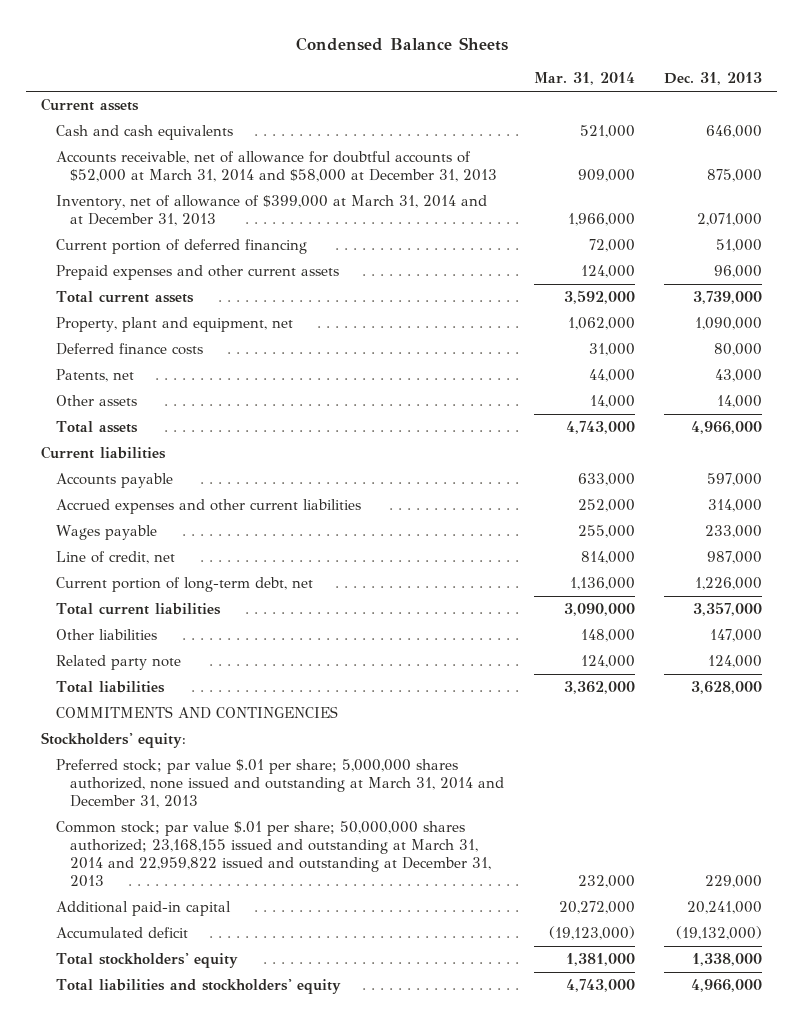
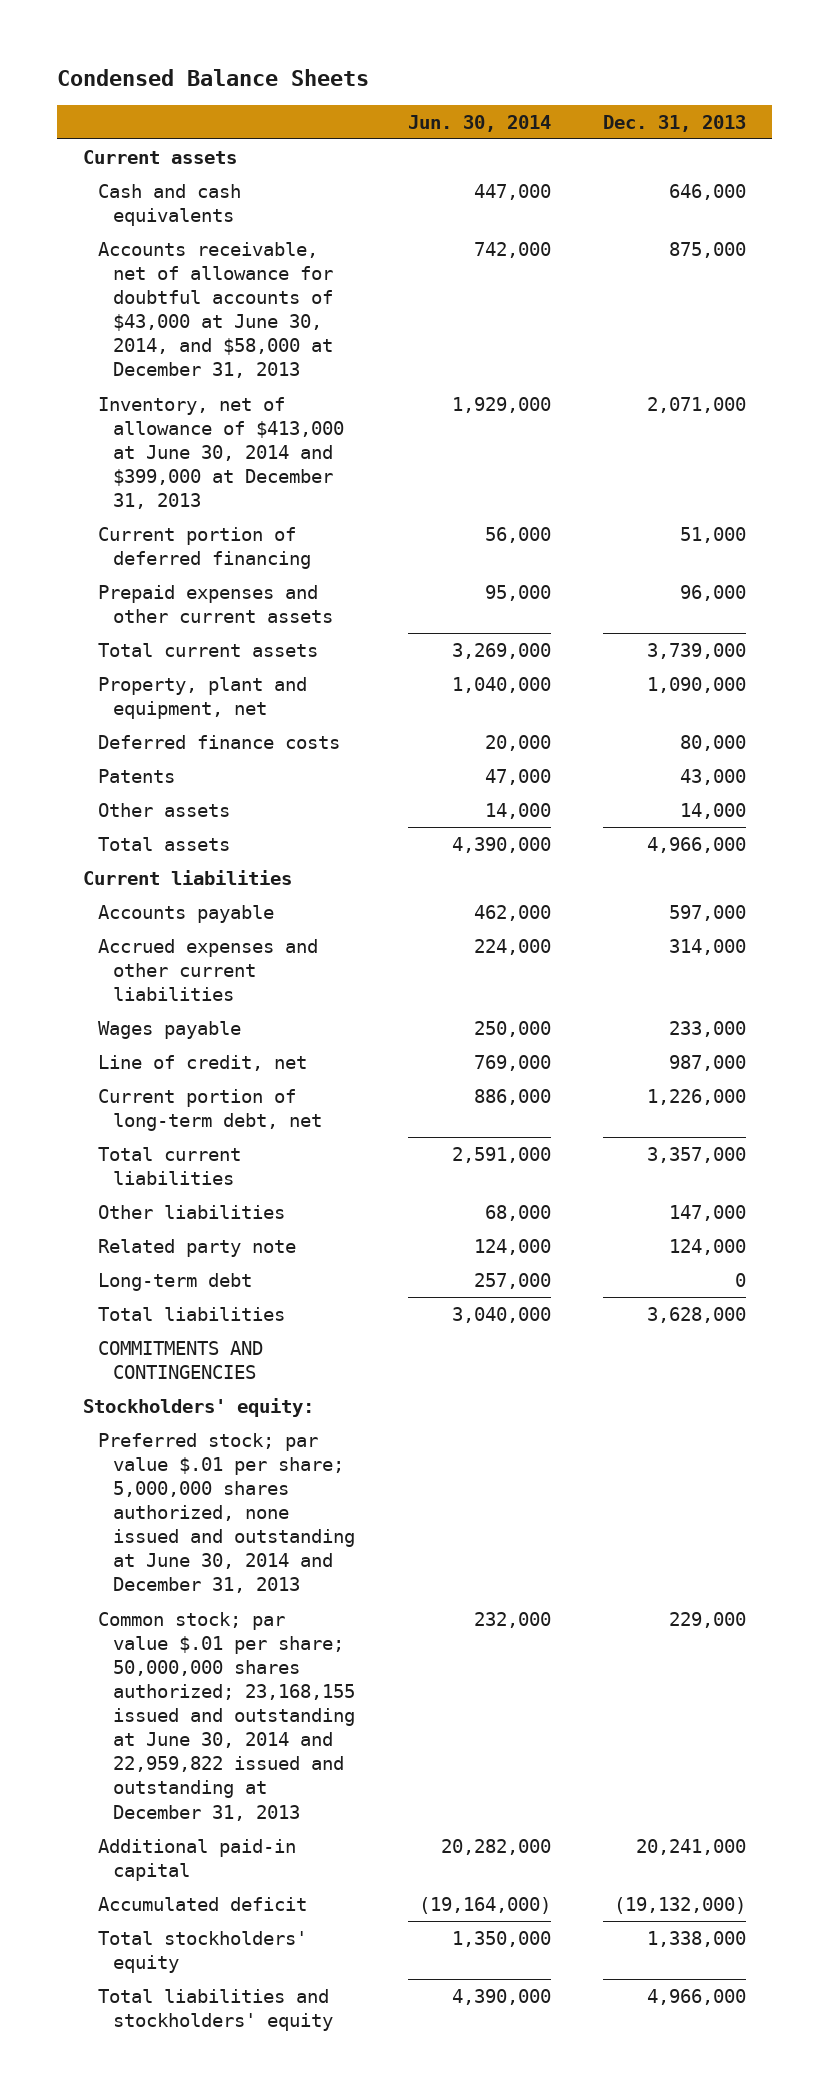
[533,72,635,86] Mar. 31, 2014 -> none
none -> [407,114,551,132] Jun. 30, 2014
[55,151,497,183] Accounts receivable, net of allowance for doubtful accounts of $52,000 at March 31, 2014 and $58,000 at December 31, 2013 -> [98,241,334,379] Accounts receivable, net of allowance for doubtful accounts of $43,000 at June 30, 2014, and $58,000 at December 31, 2013
[55,195,487,227] Inventory, net of allowance of $399,000 at March 31, 2014 and at December 31, 2013 -> [98,396,345,510] Inventory, net of allowance of $413,000 at June 30, 2014 and $399,000 at December 31, 2013
[55,369,134,383] Patents, net -> [98,768,176,783] Patents
none -> [98,1272,253,1291] Long-term debt
[55,759,504,809] Preferred stock; par value $.01 per share; 5,000,000 shares authorized, none issued and outstanding at March 31, 2014 and December 31, 2013 -> [98,1432,356,1594] Preferred stock; par value $.01 per share; 5,000,000 shares authorized, none issued and outstanding at June 30, 2014 and December 31, 2013
[55,821,491,888] Common stock; par value $.01 per share; 50,000,000 shares authorized; 23,168,155 issued and outstanding at March 31, 2014 and 22,959,822 issued and outstanding at December 31, 2013 -> [98,1611,356,1821] Common stock; par value $.01 per share; 50,000,000 shares authorized; 23,168,155 issued and outstanding at June 30, 2014 and 22,959,822 issued and outstanding at December 31, 2013

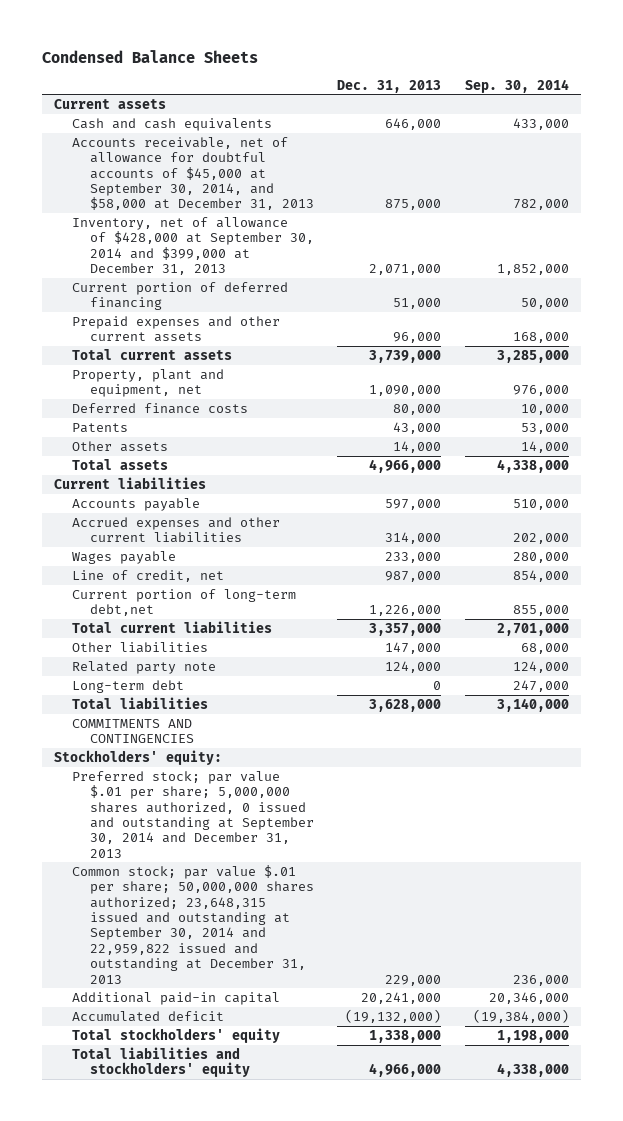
[407,114,551,132] Jun. 30, 2014 -> none
none -> [464,78,569,93] Sep. 30, 2014
[98,241,334,379] Accounts receivable, net of allowance for doubtful accounts of $43,000 at June 30, 2014, and $58,000 at December 31, 2013 -> [71,136,314,211] Accounts receivable, net of allowance for doubtful accounts of $45,000 at September 30, 2014, and $58,000 at December 31, 2013
[98,396,345,510] Inventory, net of allowance of $413,000 at June 30, 2014 and $399,000 at December 31, 2013 -> [71,216,314,276] Inventory, net of allowance of $428,000 at September 30, 2014 and $399,000 at December 31, 2013
[98,1088,323,1131] Current portion of long-term debt, net -> [71,588,296,617] Current portion of long-term debt,net
[98,1432,356,1594] Preferred stock; par value $.01 per share; 5,000,000 shares authorized, none issued and outstanding at June 30, 2014 and December 31, 2013 -> [71,770,314,858] Preferred stock; par value $.01 per share; 5,000,000 shares authorized, 0 issued and outstanding at September 30, 2014 and December 31, 2013
[98,1611,356,1821] Common stock; par value $.01 per share; 50,000,000 shares authorized; 23,168,155 issued and outstanding at June 30, 2014 and 22,959,822 issued and outstanding at December 31, 2013 -> [71,864,314,984] Common stock; par value $.01 per share; 50,000,000 shares authorized; 23,648,315 issued and outstanding at September 30, 2014 and 22,959,822 issued and outstanding at December 31, 2013

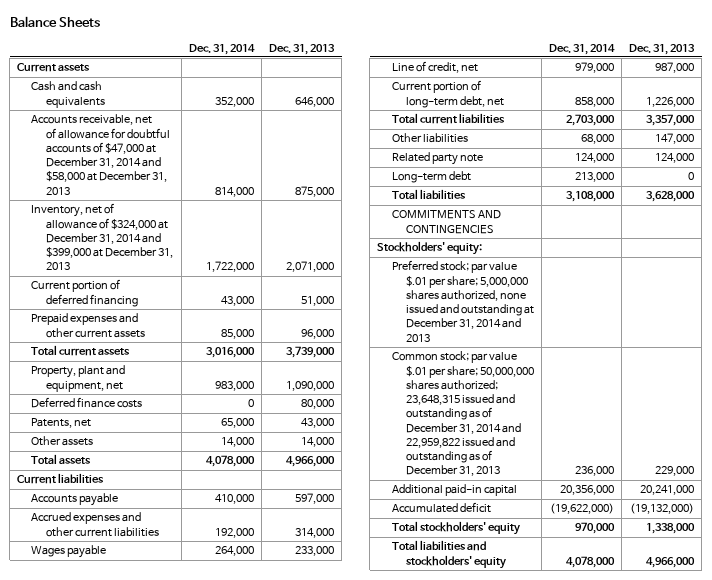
[42,49,259,63] Condensed Balance Sheets -> [9,16,100,28] Balance Sheets
[464,78,569,93] Sep. 30, 2014 -> none
none -> [188,43,255,55] Dec. 31, 2014
[71,136,314,211] Accounts receivable, net of allowance for doubtful accounts of $45,000 at September 30, 2014, and $58,000 at December 31, 2013 -> [31,114,170,195] Accounts receivable, net of allowance for doubtful accounts of $47,000 at December 31, 2014 and $58,000 at December 31, 2013
[71,216,314,276] Inventory, net of allowance of $428,000 at September 30, 2014 and $399,000 at December 31, 2013 -> [31,203,173,271] Inventory, net of allowance of $324,000 at December 31, 2014 and $399,000 at December 31, 2013
[71,422,128,433] Patents -> [31,418,92,429] Patents, net
[71,588,296,617] Current portion of long-term debt,net -> [391,80,504,108] Current portion of long-term debt, net
[71,770,314,858] Preferred stock; par value $.01 per share; 5,000,000 shares authorized, 0 issued and outstanding at September 30, 2014 and December 31, 2013 -> [391,260,534,342] Preferred stock; par value $.01 per share; 5,000,000 shares authorized, none issued and outstanding at December 31, 2014 and 2013
[71,864,314,984] Common stock; par value $.01 per share; 50,000,000 shares authorized; 23,648,315 issued and outstanding at September 30, 2014 and 22,959,822 issued and outstanding at December 31, 2013 -> [391,351,534,477] Common stock; par value $.01 per share; 50,000,000 shares authorized; 23,648,315 issued and outstanding as of December 31, 2014 and 22,959,822 issued and outstanding as of December 31, 2013

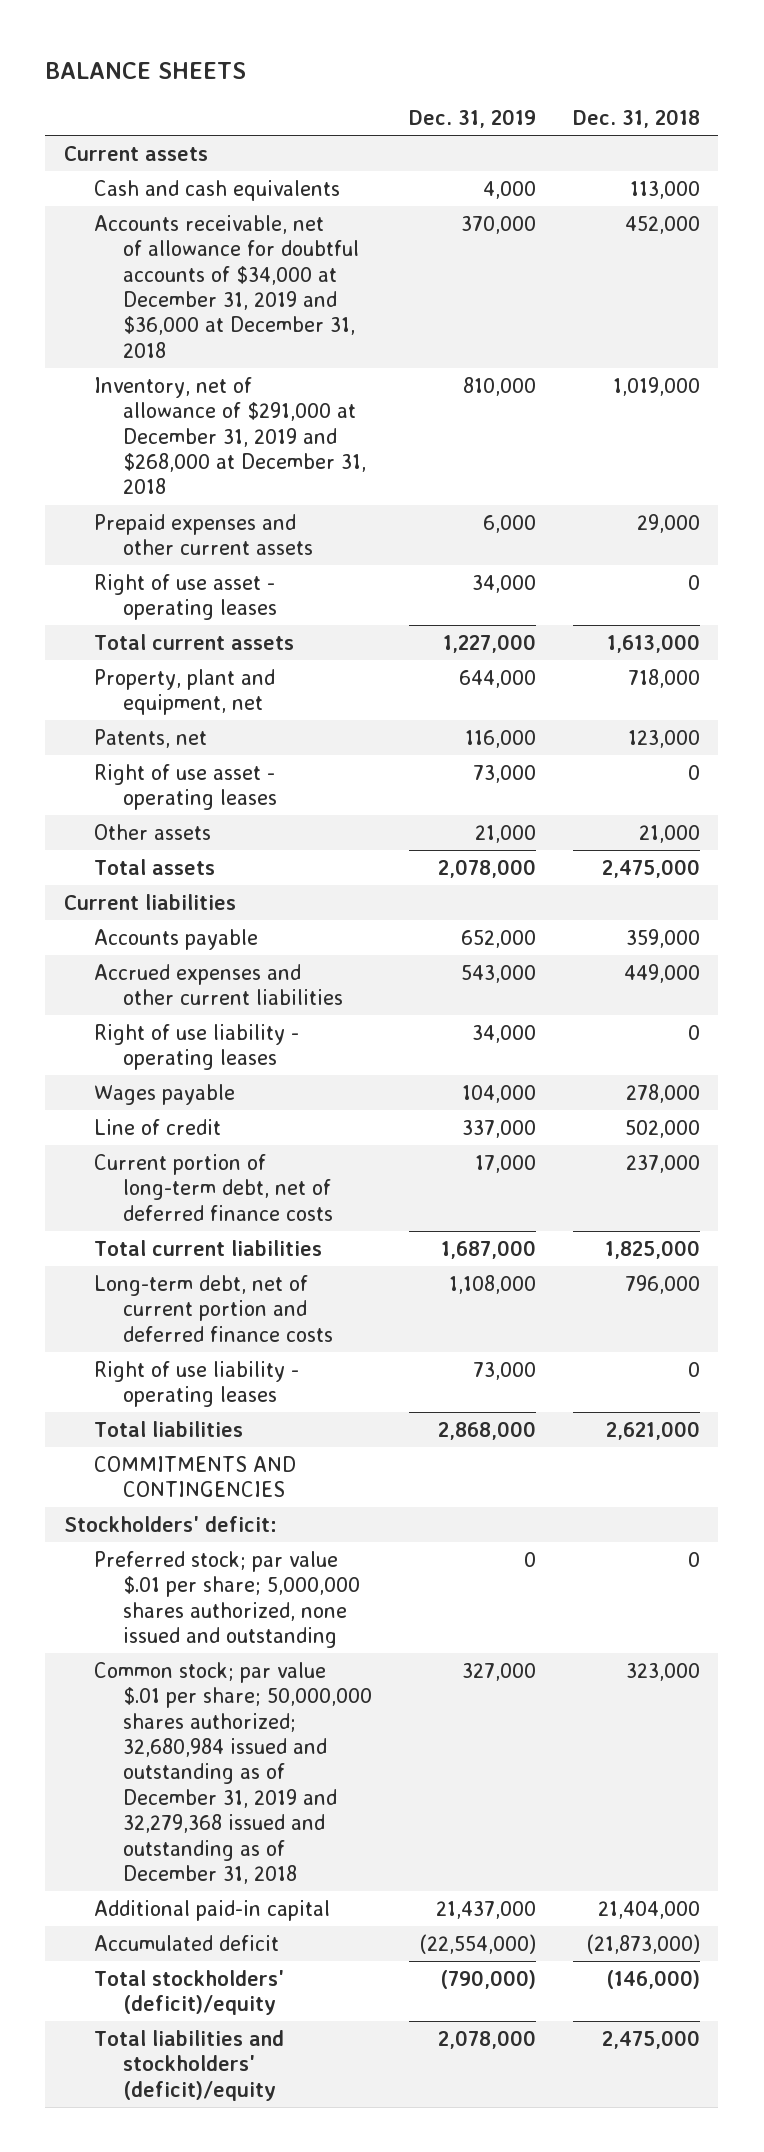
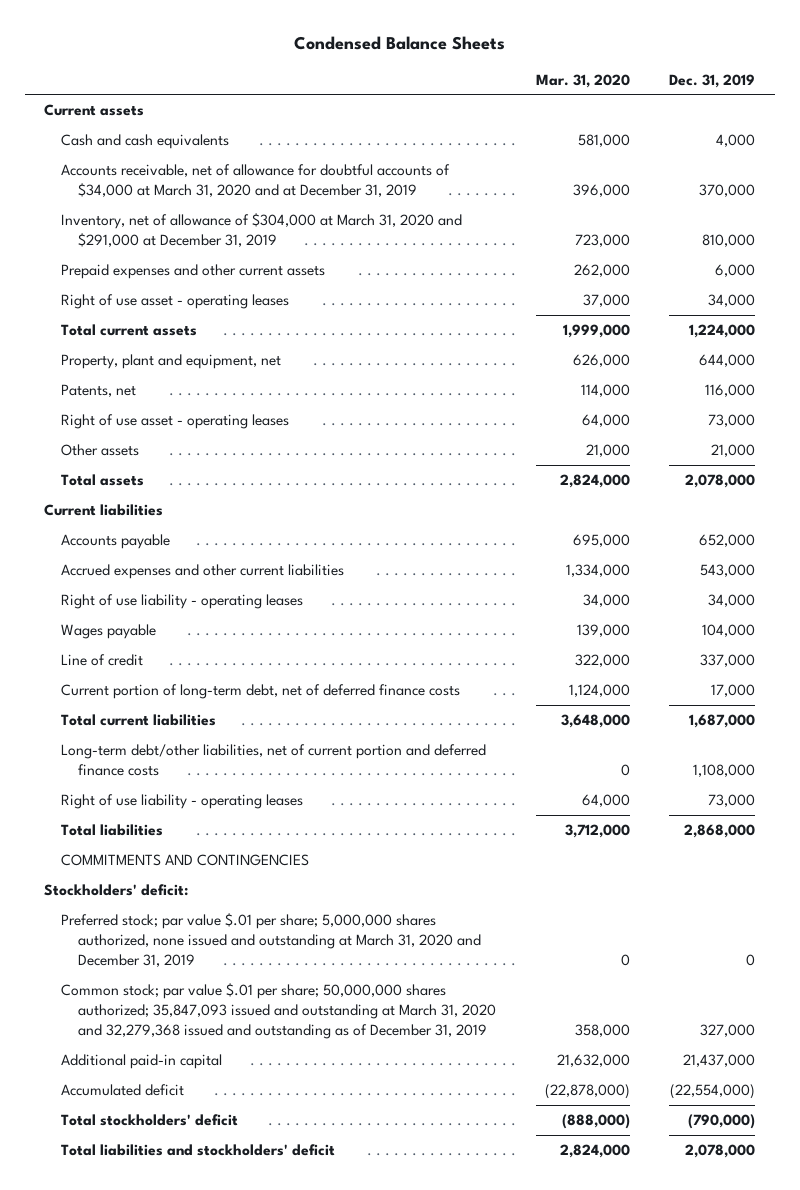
[45,61,247,79] BALANCE SHEETS -> [293,35,505,50] Condensed Balance Sheets
[572,109,700,129] Dec. 31, 2018 -> none
none -> [535,73,630,88] Mar. 31, 2020
[93,214,360,358] Accounts receivable, net of allowance for doubtful accounts of $34,000 at December 31, 2019 and $36,000 at December 31, 2018 -> [61,164,451,197] Accounts receivable, net of allowance for doubtful accounts of $34,000 at March 31, 2020 and at December 31, 2019
[93,376,367,495] Inventory, net of allowance of $291,000 at December 31, 2019 and $268,000 at December 31, 2018 -> [61,213,463,247] Inventory, net of allowance of $304,000 at March 31, 2020 and $291,000 at December 31, 2019
[443,633,537,653] 1,227,000 -> [689,324,756,339] 1,224,000
[93,1274,334,1342] Long-term debt, net of current portion and deferred finance costs -> [61,744,487,776] Long-term debt/other liabilities, net of current portion and deferred finance costs
[93,1550,361,1649] Preferred stock; par value $.01 per share; 5,000,000 shares authorized, none issued and outstanding -> [61,913,482,967] Preferred stock; par value $.01 per share; 5,000,000 shares authorized, none issued and outstanding at March 31, 2020 and December 31, 2019
[93,1661,373,1885] Common stock; par value $.01 per share; 50,000,000 shares authorized; 32,680,984 issued and outstanding as of December 31, 2019 and 32,279,368 issued and outstanding as of December 31, 2018 -> [61,983,497,1039] Common stock; par value $.01 per share; 50,000,000 shares authorized; 35,847,093 issued and outstanding at March 31, 2020 and 32,279,368 issued and outstanding as of December 31, 2019
[93,1969,284,2016] Total stockholders' (deficit)/equity -> [61,1114,239,1127] Total stockholders' deficit
[93,2029,284,2101] Total liabilities and stockholders' (deficit)/equity -> [61,1144,336,1157] Total liabilities and stockholders' deficit

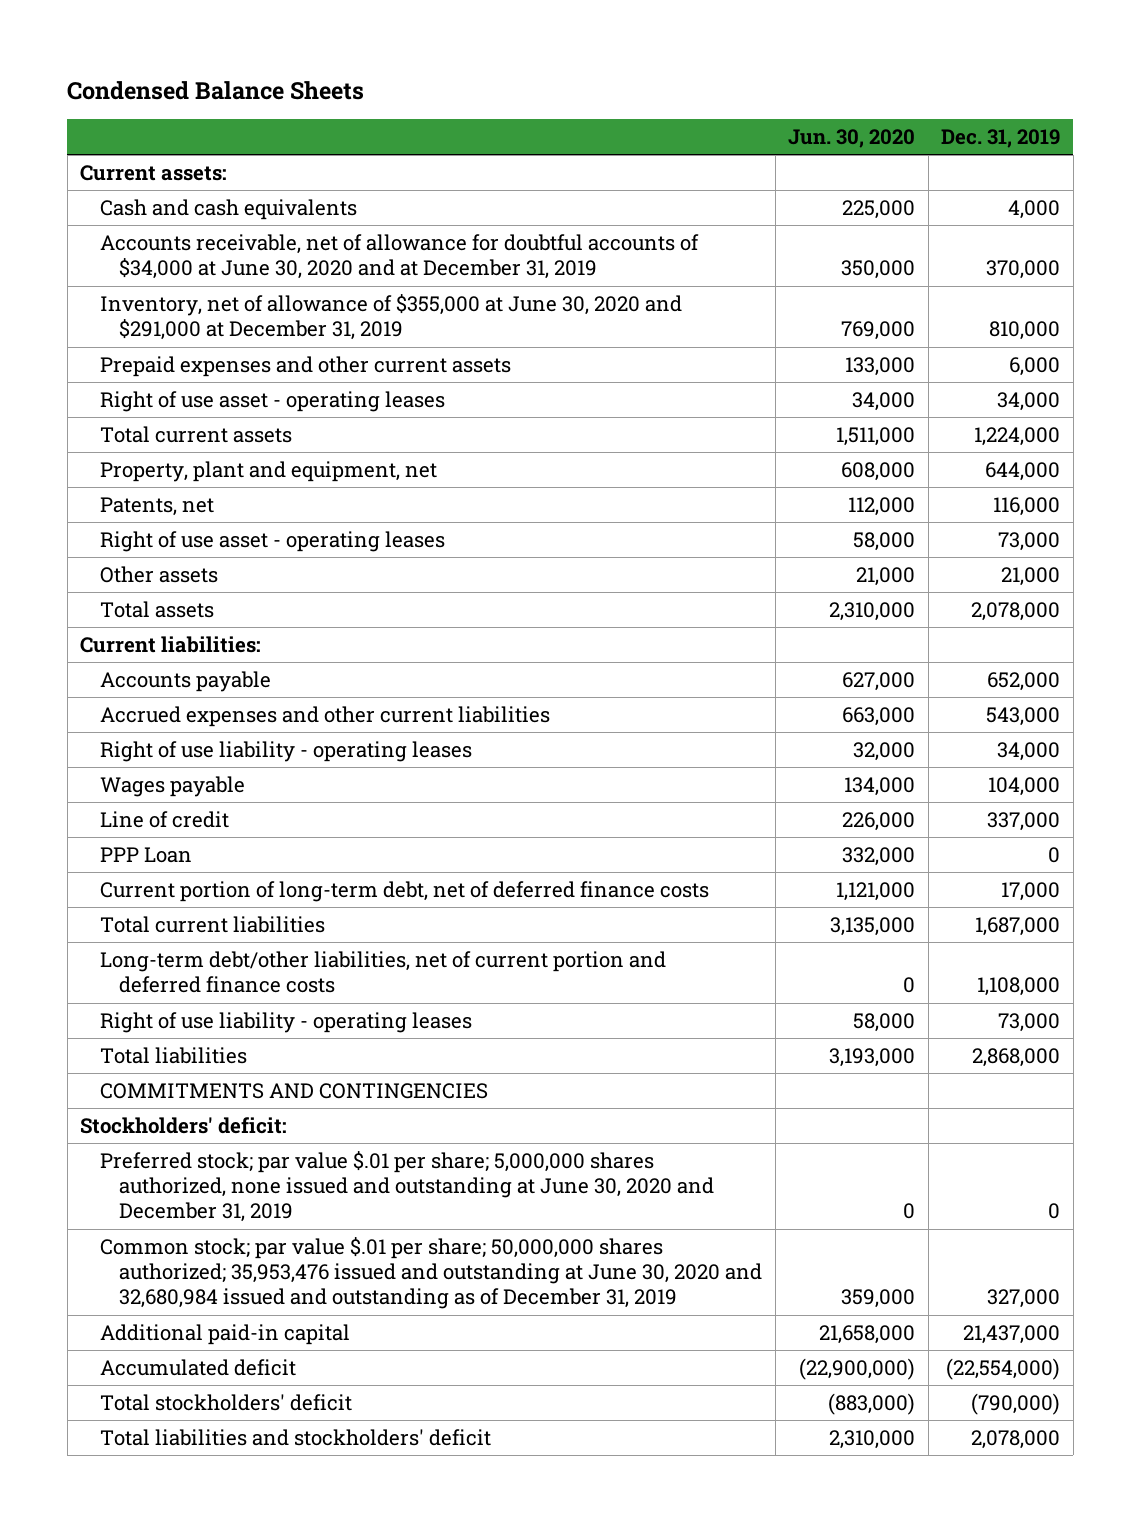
[535,73,630,88] Mar. 31, 2020 -> none
none -> [788,128,916,148] Jun. 30, 2020
[44,104,145,117] Current assets -> [80,164,228,181] Current assets:
[61,164,451,197] Accounts receivable, net of allowance for doubtful accounts of $34,000 at March 31, 2020 and at December 31, 2019 -> [99,233,699,280] Accounts receivable, net of allowance for doubtful accounts of $34,000 at June 30, 2020 and at December 31, 2019
[61,213,463,247] Inventory, net of allowance of $304,000 at March 31, 2020 and $291,000 at December 31, 2019 -> [99,293,682,341] Inventory, net of allowance of $355,000 at June 30, 2020 and $291,000 at December 31, 2019
[44,504,164,517] Current liabilities -> [80,635,262,653] Current liabilities:
none -> [99,846,192,863] PPP Loan
[61,913,482,967] Preferred stock; par value $.01 per share; 5,000,000 shares authorized, none issued and outstanding at March 31, 2020 and December 31, 2019 -> [99,1150,715,1223] Preferred stock; par value $.01 per share; 5,000,000 shares authorized, none issued and outstanding at June 30, 2020 and December 31, 2019
[61,983,497,1039] Common stock; par value $.01 per share; 50,000,000 shares authorized; 35,847,093 issued and outstanding at March 31, 2020 and 32,279,368 issued and outstanding as of December 31, 2019 -> [99,1236,763,1310] Common stock; par value $.01 per share; 50,000,000 shares authorized; 35,953,476 issued and outstanding at June 30, 2020 and 32,680,984 issued and outstanding as of December 31, 2019

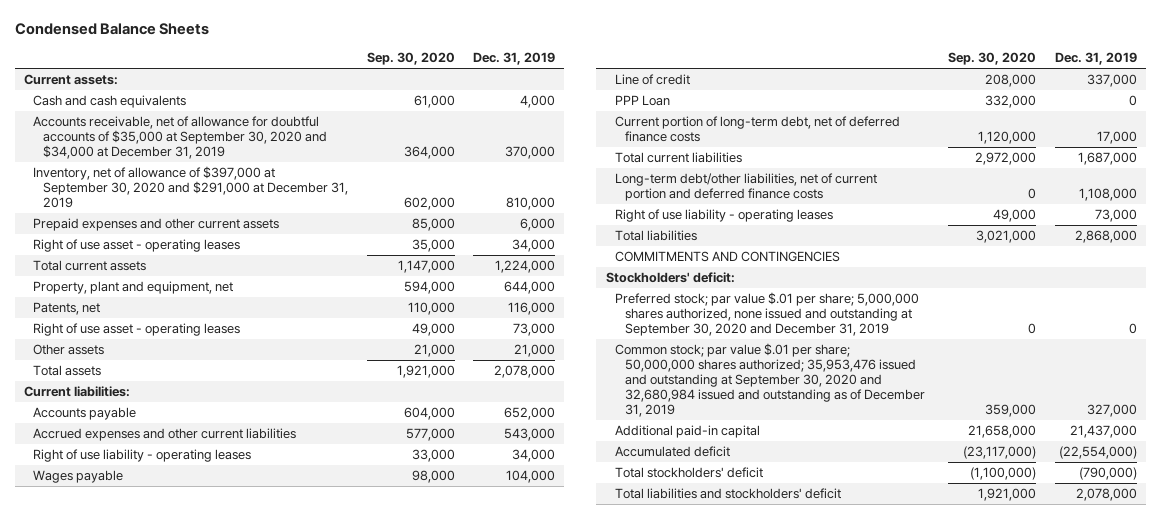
[788,128,916,148] Jun. 30, 2020 -> none
none -> [366,52,455,66] Sep. 30, 2020
[99,233,699,280] Accounts receivable, net of allowance for doubtful accounts of $34,000 at June 30, 2020 and at December 31, 2019 -> [33,116,328,160] Accounts receivable, net of allowance for doubtful accounts of $35,000 at September 30, 2020 and $34,000 at December 31, 2019
[99,293,682,341] Inventory, net of allowance of $355,000 at June 30, 2020 and $291,000 at December 31, 2019 -> [33,166,349,209] Inventory, net of allowance of $397,000 at September 30, 2020 and $291,000 at December 31, 2019
[99,1150,715,1223] Preferred stock; par value $.01 per share; 5,000,000 shares authorized, none issued and outstanding at June 30, 2020 and December 31, 2019 -> [615,292,920,337] Preferred stock; par value $.01 per share; 5,000,000 shares authorized, none issued and outstanding at September 30, 2020 and December 31, 2019
[99,1236,763,1310] Common stock; par value $.01 per share; 50,000,000 shares authorized; 35,953,476 issued and outstanding at June 30, 2020 and 32,680,984 issued and outstanding as of December 31, 2019 -> [615,343,925,418] Common stock; par value $.01 per share; 50,000,000 shares authorized; 35,953,476 issued and outstanding at September 30, 2020 and 32,680,984 issued and outstanding as of December 31, 2019

